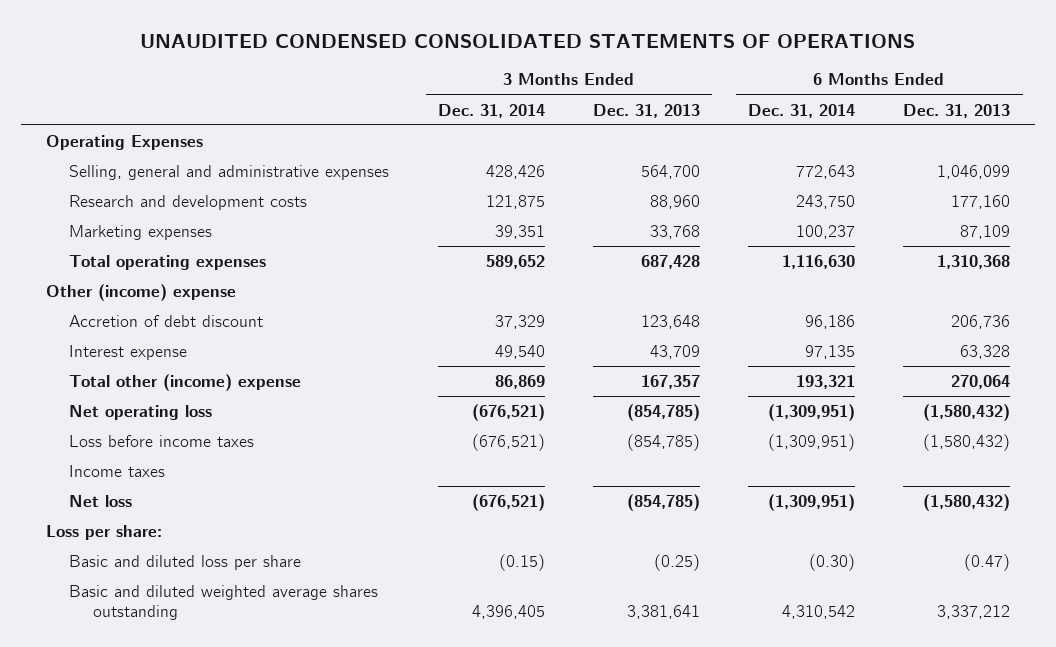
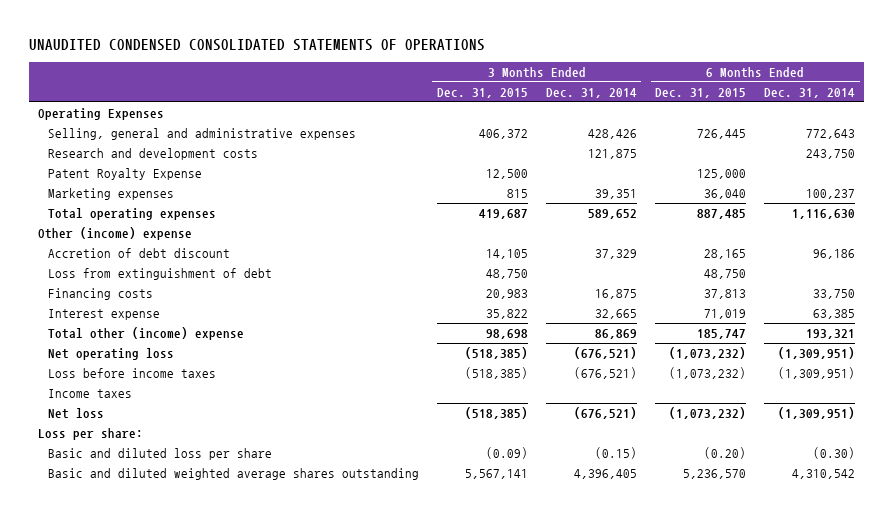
[592,103,700,118] Dec. 31, 2013 -> none
[903,103,1011,118] Dec. 31, 2013 -> none
none -> [436,87,528,98] Dec. 31, 2015
none -> [655,87,747,98] Dec. 31, 2015
none -> [47,168,202,181] Patent Royalty Expense
none -> [47,268,272,281] Loss from extinguishment of debt
none -> [47,288,153,301] Financing costs
[494,344,545,359] 49,540 -> [594,309,637,320] 32,665
[805,344,856,359] 97,135 -> [813,309,856,320] 63,385

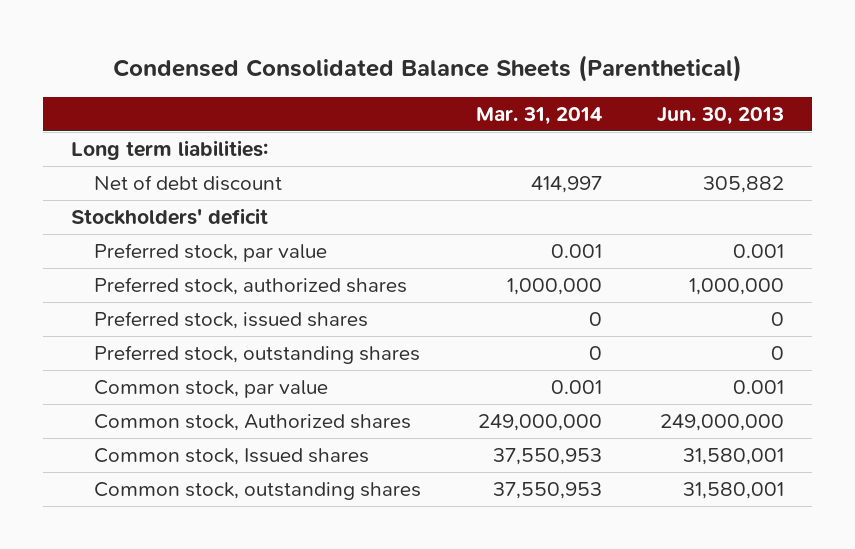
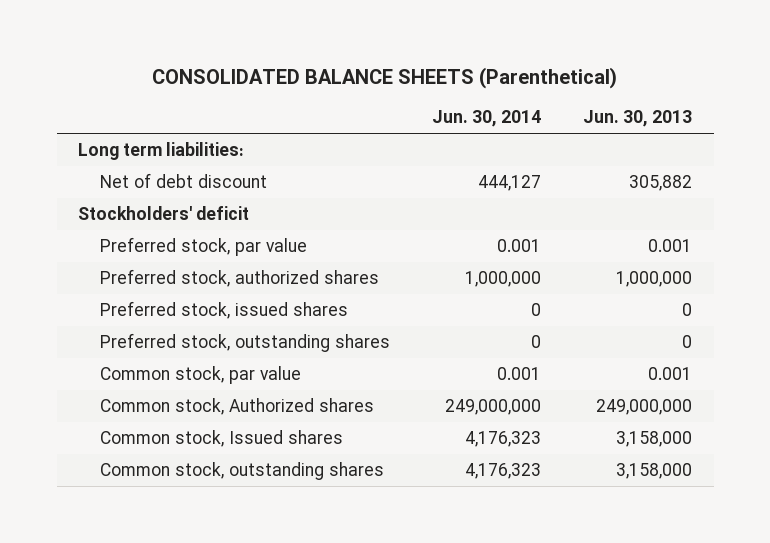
[112,54,742,82] Condensed Consolidated Balance Sheets (Parenthetical) -> [152,66,618,89] CONSOLIDATED BALANCE SHEETS (Parenthetical)
[476,106,603,125] Mar. 31, 2014 -> none
none -> [432,110,542,128] Jun. 30, 2014
[683,448,785,466] 31,580,001 -> [616,431,693,448] 3,158,000
[683,482,785,500] 31,580,001 -> [616,463,693,480] 3,158,000

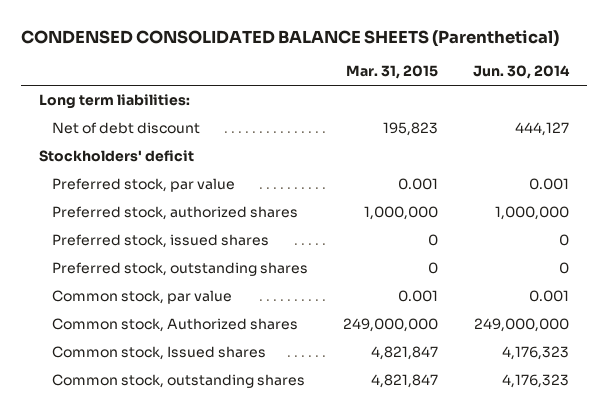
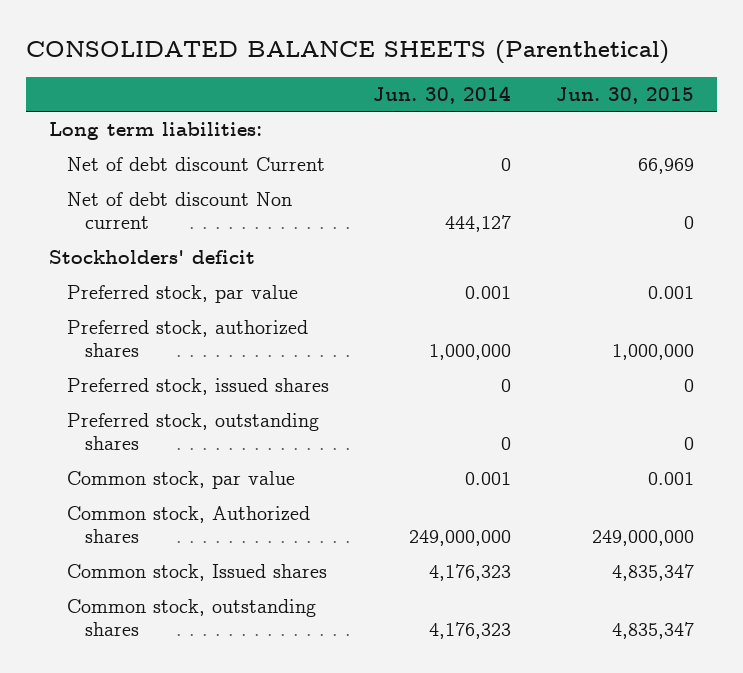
[21,30,560,48] CONDENSED CONSOLIDATED BALANCE SHEETS (Parenthetical) -> [26,40,670,65] CONSOLIDATED BALANCE SHEETS (Parenthetical)
[346,65,439,80] Mar. 31, 2015 -> none
none -> [556,86,695,104] Jun. 30, 2015
none -> [66,157,325,172] Net of debt discount Current
[51,122,200,135] Net of debt discount -> [66,192,292,230] Net of debt discount Non current

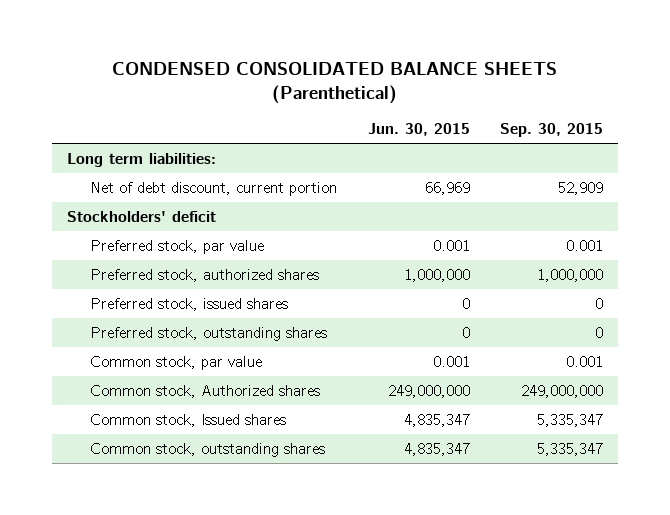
[26,40,670,65] CONSOLIDATED BALANCE SHEETS (Parenthetical) -> [111,62,557,105] CONDENSED CONSOLIDATED BALANCE SHEETS (Parenthetical)
[373,85,512,104] Jun. 30, 2014 -> none
none -> [499,123,603,138] Sep. 30, 2015
[66,192,292,230] Net of debt discount Non current -> none
[66,157,325,172] Net of debt discount Current -> [90,181,338,196] Net of debt discount, current portion

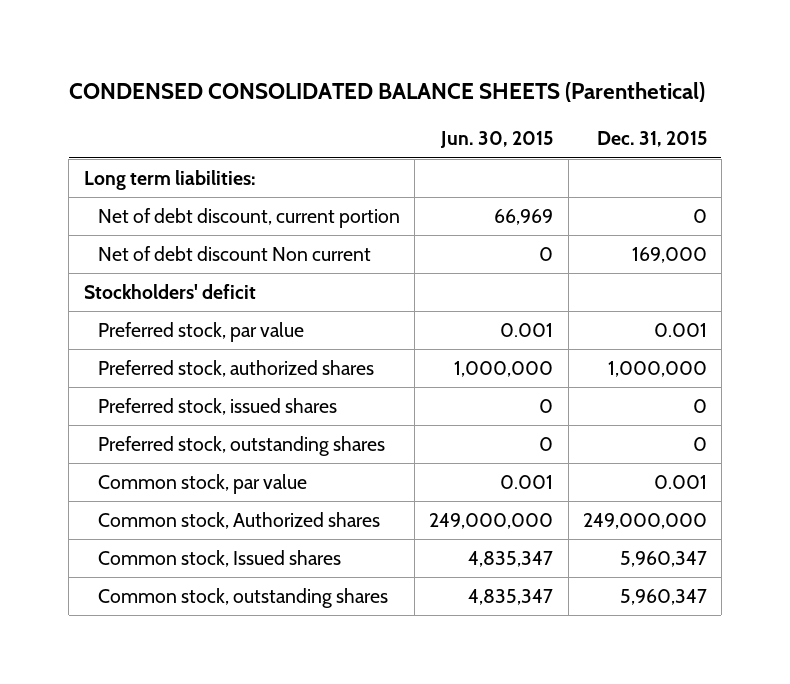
[499,123,603,138] Sep. 30, 2015 -> none
none -> [596,131,707,148] Dec. 31, 2015
none -> [98,246,372,262] Net of debt discount Non current

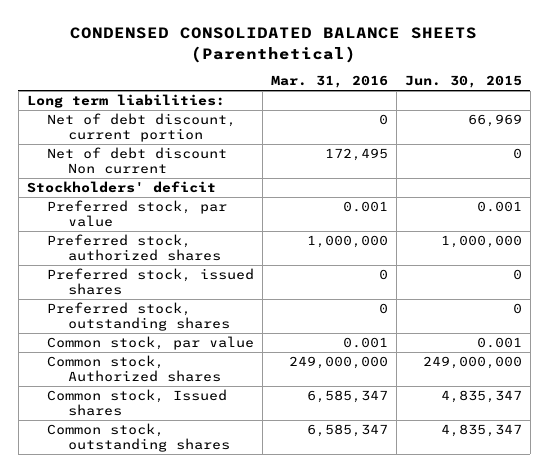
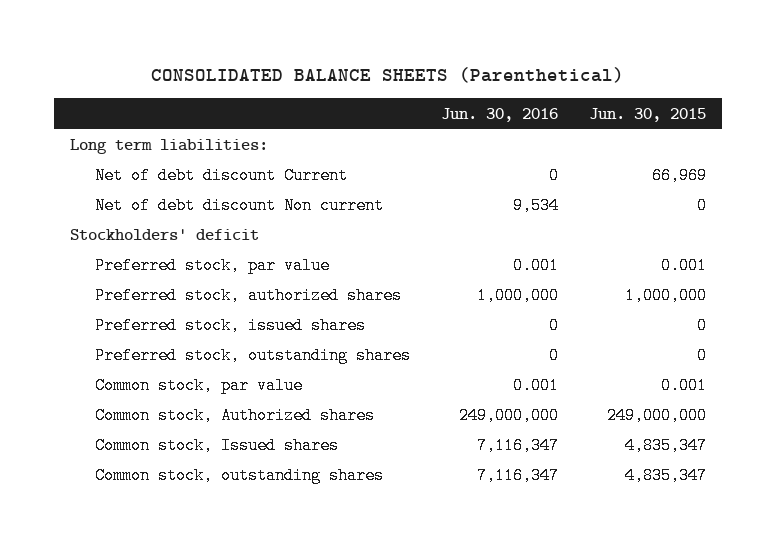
[70,27,478,63] CONDENSED CONSOLIDATED BALANCE SHEETS (Parenthetical) -> [150,66,624,83] CONSOLIDATED BALANCE SHEETS (Parenthetical)
[271,75,389,89] Mar. 31, 2016 -> none
none -> [440,107,558,122] Jun. 30, 2016
[47,112,237,142] Net of debt discount, current portion -> [94,167,348,185] Net of debt discount Current

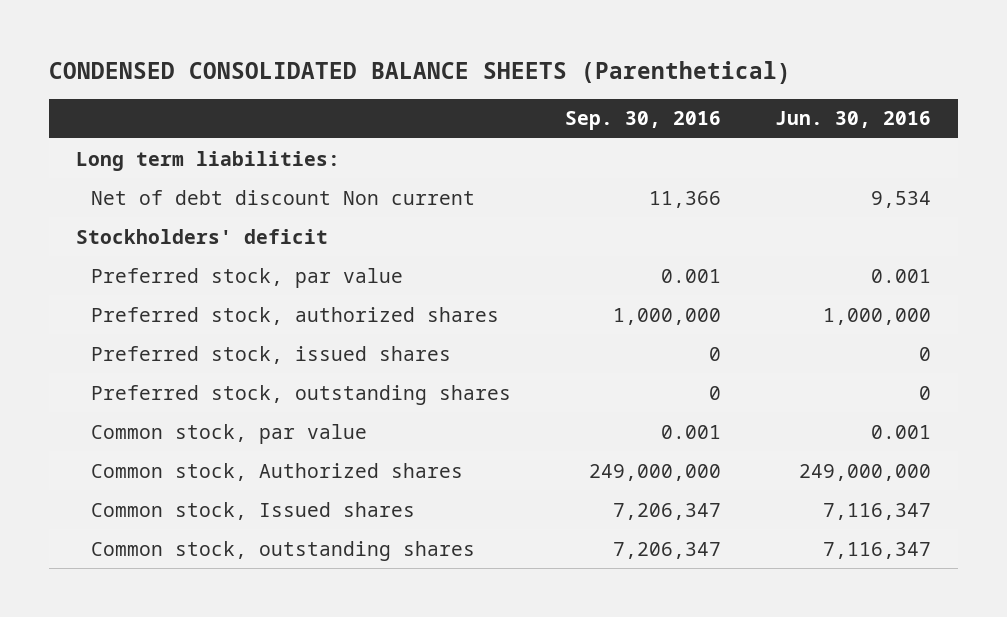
[150,66,624,83] CONSOLIDATED BALANCE SHEETS (Parenthetical) -> [48,61,791,85] CONDENSED CONSOLIDATED BALANCE SHEETS (Parenthetical)
[589,107,707,122] Jun. 30, 2015 -> none
none -> [564,111,721,131] Sep. 30, 2016
[94,167,348,185] Net of debt discount Current -> none

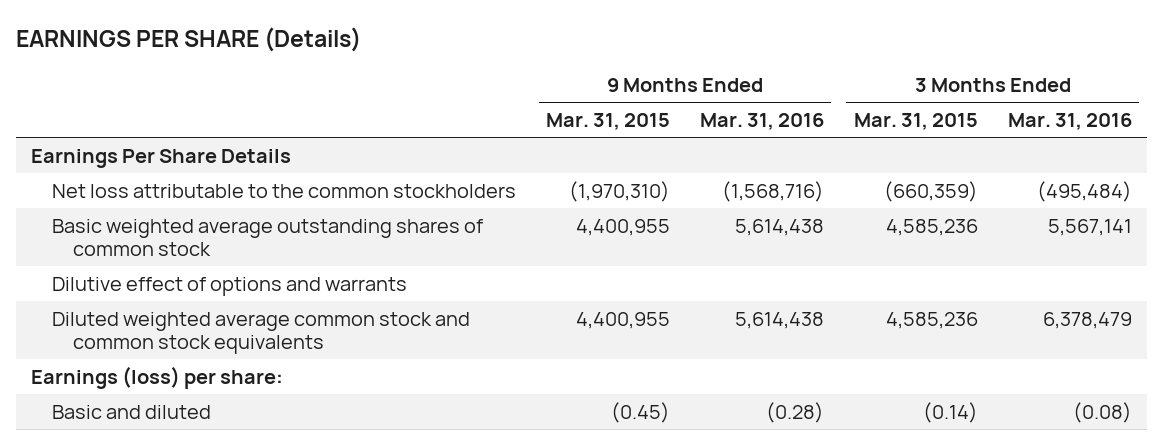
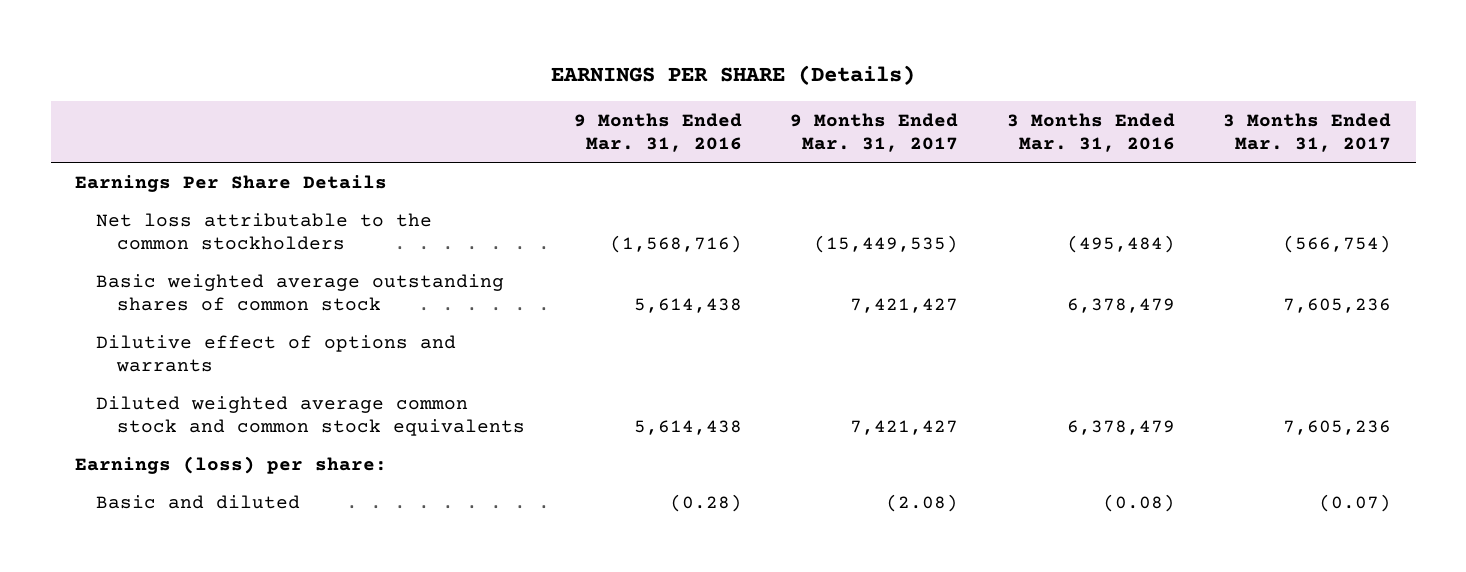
[546,113,671,131] Mar. 31, 2015 -> none
[853,113,978,131] Mar. 31, 2015 -> none
none -> [790,112,959,152] 9 Months Ended Mar. 31, 2017
none -> [1223,112,1392,152] 3 Months Ended Mar. 31, 2017
[1047,218,1132,236] 5,567,141 -> [1066,297,1175,313] 6,378,479

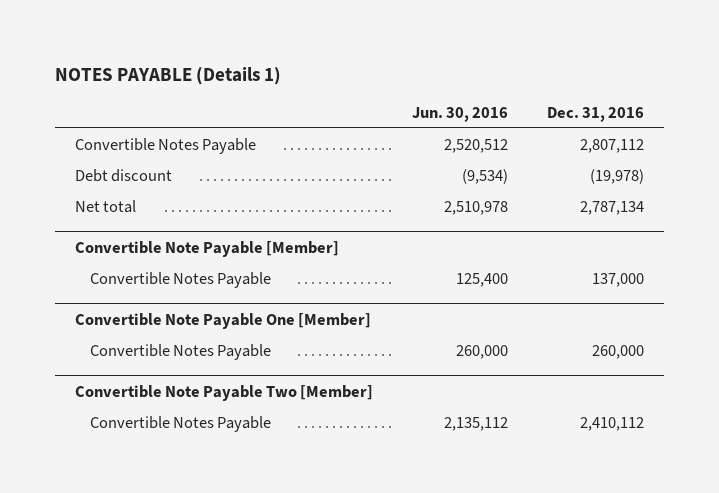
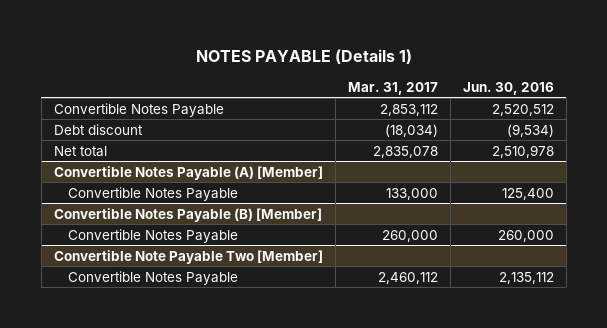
[547,106,645,122] Dec. 31, 2016 -> none
none -> [347,81,438,95] Mar. 31, 2017
[74,240,339,257] Convertible Note Payable [Member] -> [53,165,323,180] Convertible Notes Payable (A) [Member]
[74,312,371,329] Convertible Note Payable One [Member] -> [53,207,322,222] Convertible Notes Payable (B) [Member]

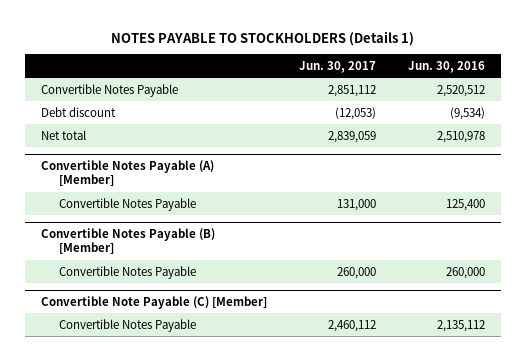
[195,49,412,65] NOTES PAYABLE (Details 1) -> [110,30,414,46] NOTES PAYABLE TO STOCKHOLDERS (Details 1)
[347,81,438,95] Mar. 31, 2017 -> none
none -> [298,60,376,73] Jun. 30, 2017
[53,249,323,264] Convertible Note Payable Two [Member] -> [41,295,268,309] Convertible Note Payable (C) [Member]

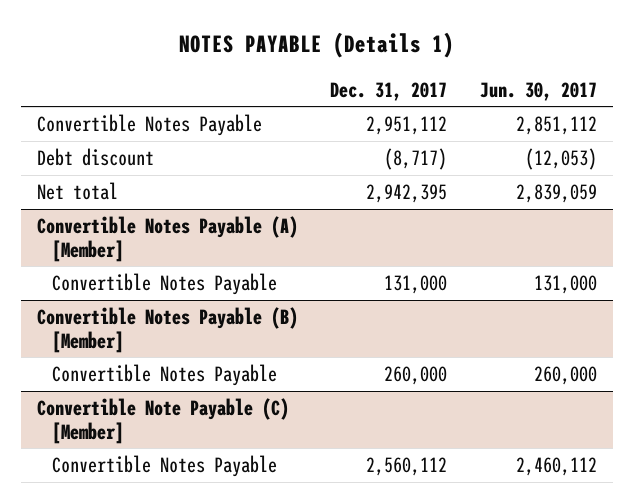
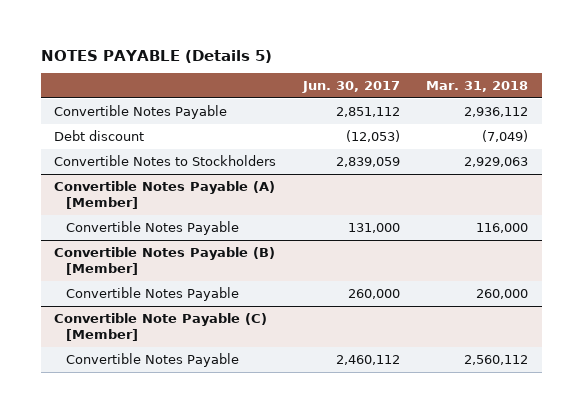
[178,32,454,59] NOTES PAYABLE (Details 1) -> [41,49,273,63] NOTES PAYABLE (Details 5)
[330,81,448,101] Dec. 31, 2017 -> none
none -> [426,80,529,92] Mar. 31, 2018
[36,181,118,200] Net total -> [54,154,277,166] Convertible Notes to Stockholders

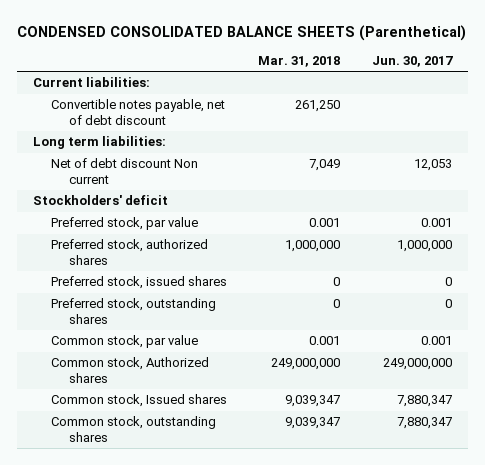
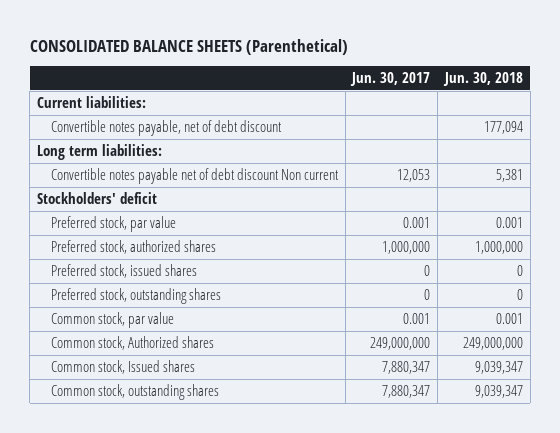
[17,24,467,41] CONDENSED CONSOLIDATED BALANCE SHEETS (Parenthetical) -> [29,39,348,56] CONSOLIDATED BALANCE SHEETS (Parenthetical)
[258,55,341,67] Mar. 31, 2018 -> none
none -> [442,72,523,87] Jun. 30, 2018
[50,158,198,184] Net of debt discount Non current -> [50,167,339,184] Convertible notes payable net of debt discount Non current

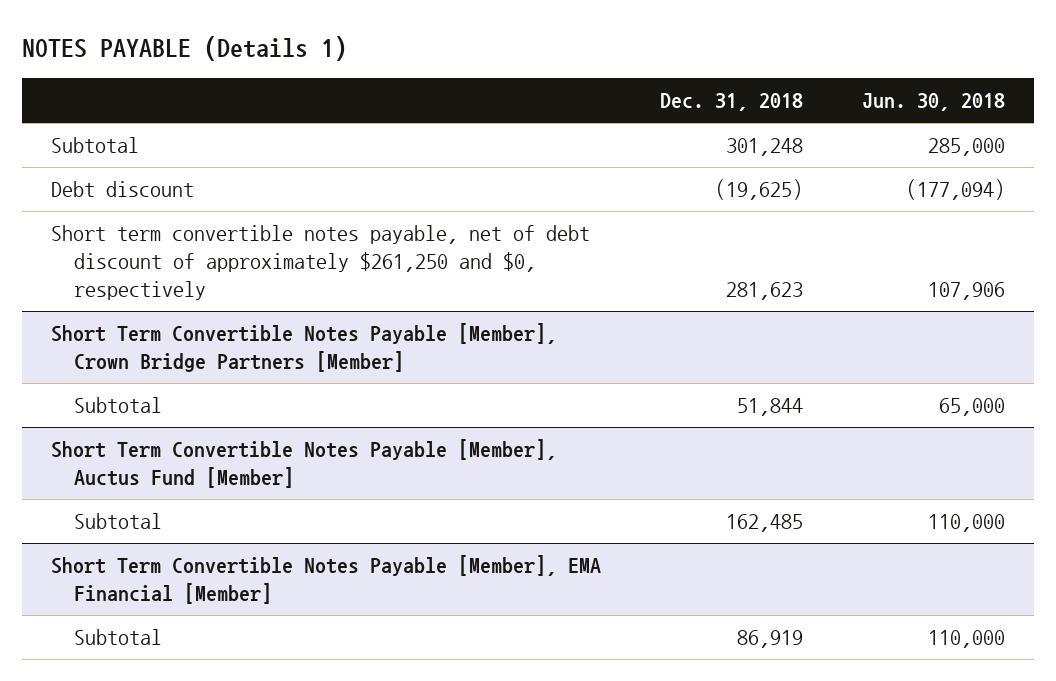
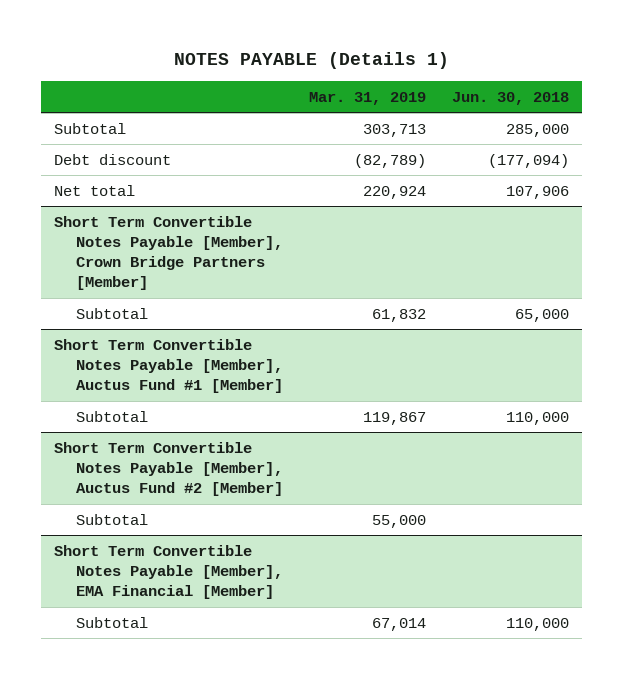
[660,93,804,112] Dec. 31, 2018 -> none
none -> [308,91,426,105] Mar. 31, 2019
[51,224,591,301] Short term convertible notes payable, net of debt discount of approximately $261,250 and $0, respectively -> [54,184,136,196] Net total
[51,438,558,489] Short Term Convertible Notes Payable [Member], Auctus Fund [Member] -> [54,338,283,394] Short Term Convertible Notes Payable [Member], Auctus Fund #1 [Member]
none -> [54,441,283,497] Short Term Convertible Notes Payable [Member], Auctus Fund #2 [Member]
none -> [75,513,148,525] Subtotal

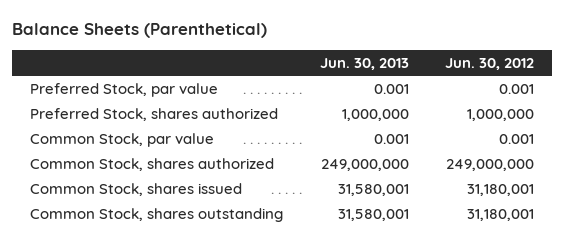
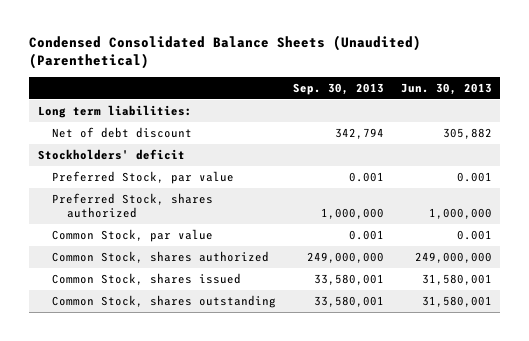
[12,23,268,39] Balance Sheets (Parenthetical) -> [29,35,422,70] Condensed Consolidated Balance Sheets (Unaudited) (Parenthetical)
[444,57,534,70] Jun. 30, 2012 -> none
none -> [293,82,385,95] Sep. 30, 2013
none -> [37,105,192,119] Long term liabilities:
none -> [52,127,193,139] Net of debt discount
none -> [37,149,185,161] Stockholders' deficit

